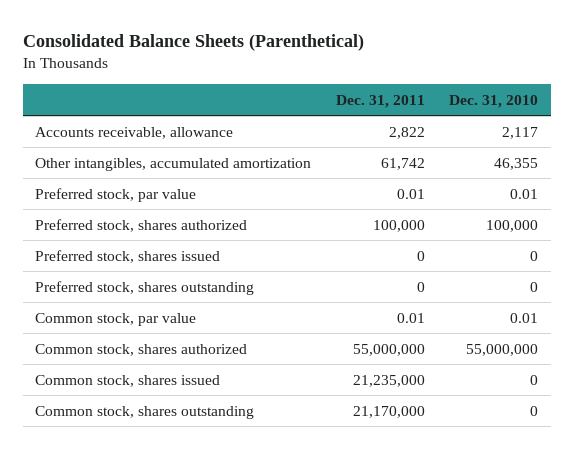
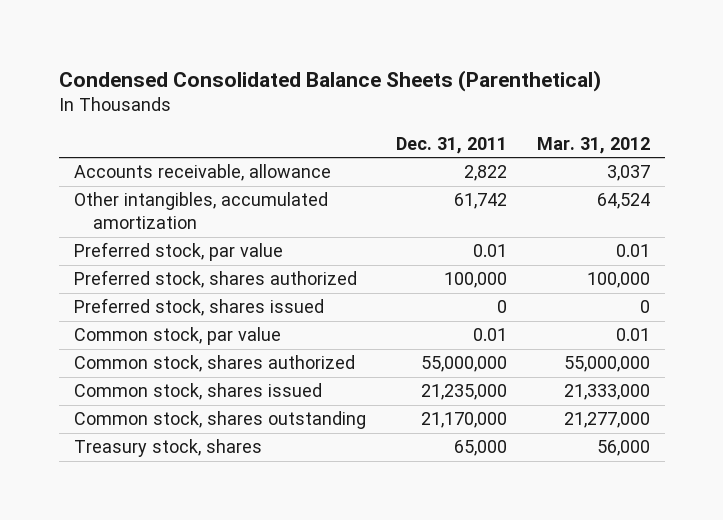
[22,34,364,52] Consolidated Balance Sheets (Parenthetical) -> [58,69,601,92] Condensed Consolidated Balance Sheets (Parenthetical)
[449,94,539,108] Dec. 31, 2010 -> none
none -> [536,136,650,154] Mar. 31, 2012
[35,280,255,295] Preferred stock, shares outstanding -> none
none -> [73,439,262,458] Treasury stock, shares

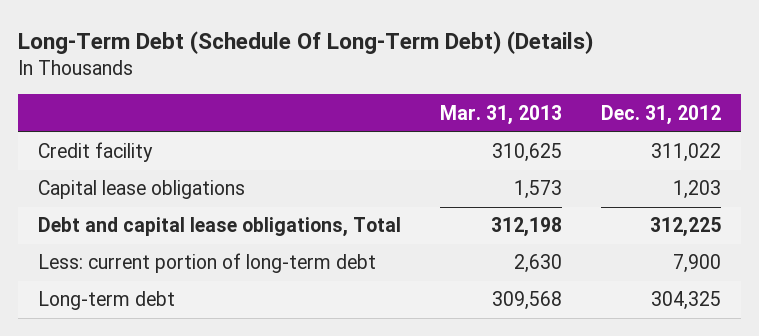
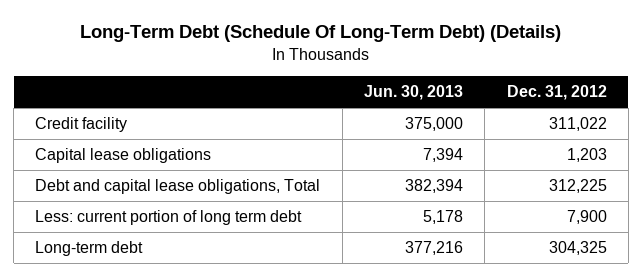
[440,104,563,125] Mar. 31, 2013 -> none
none -> [363,85,463,101] Jun. 30, 2013
[37,253,376,274] Less: current portion of long-term debt -> [35,210,303,226] Less: current portion of long term debt

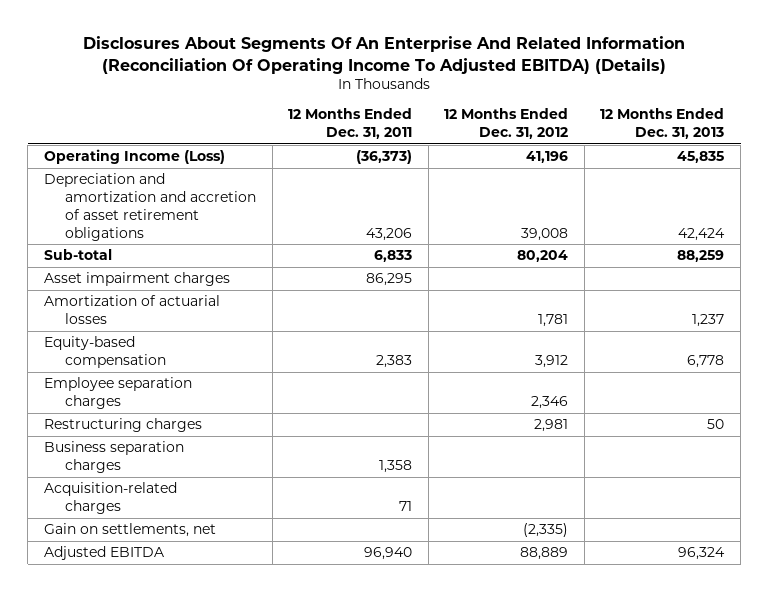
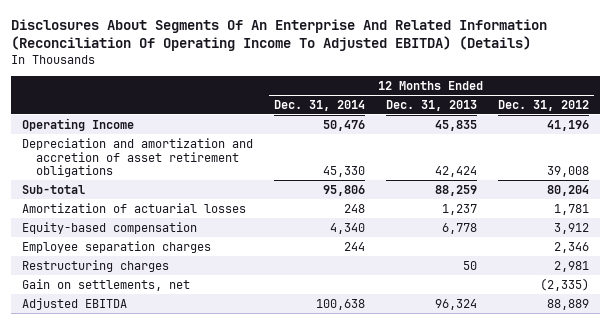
[288,108,413,140] 12 Months Ended Dec. 31, 2011 -> none
none -> [273,99,365,111] Dec. 31, 2014
[43,149,225,165] Operating Income (Loss) -> [21,117,134,131] Operating Income
[43,272,230,287] Asset impairment charges -> none
[43,441,184,474] Business separation charges -> none
[43,482,177,515] Acquisition-related charges -> none

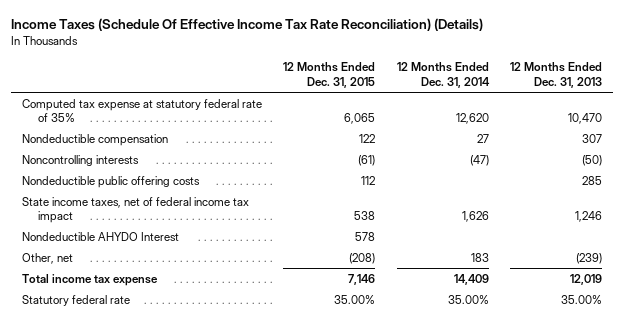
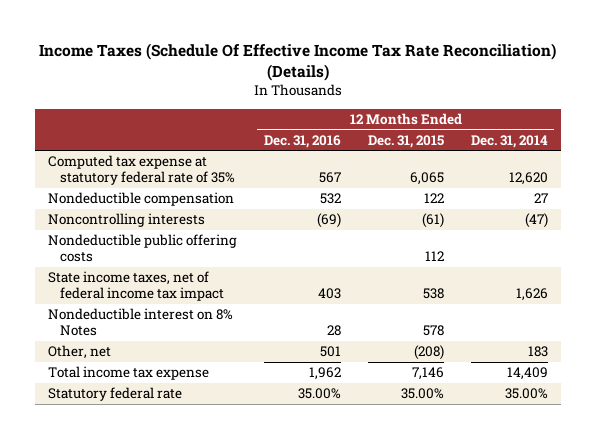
[510,62,603,88] 12 Months Ended Dec. 31, 2013 -> none
none -> [264,134,342,148] Dec. 31, 2016
[21,231,179,241] Nondeductible AHYDO Interest -> [48,308,234,337] Nondeductible interest on 8% Notes

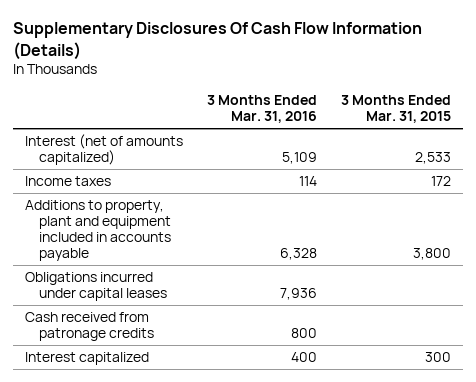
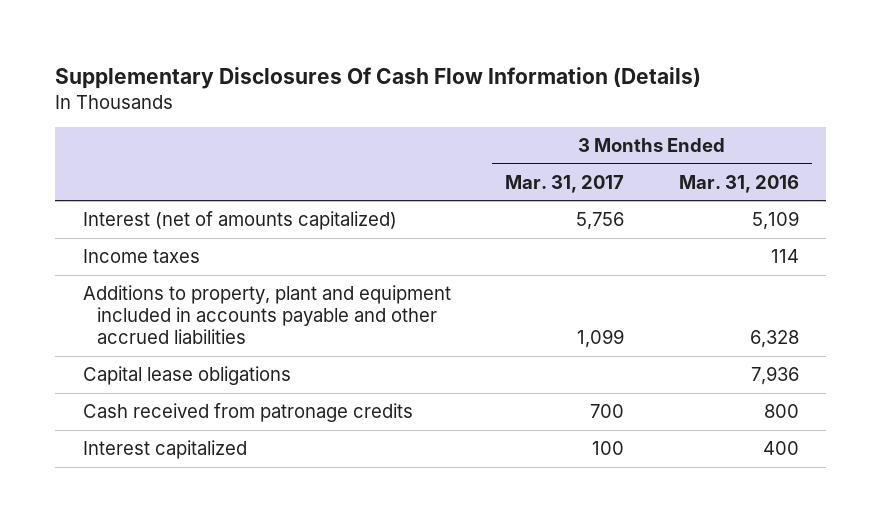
[341,95,452,124] 3 Months Ended Mar. 31, 2015 -> none
none -> [505,174,625,193] Mar. 31, 2017
[24,200,171,262] Additions to property, plant and equipment included in accounts payable -> [82,285,451,345] Additions to property, plant and equipment included in accounts payable and other accrued liabilities
[24,272,167,302] Obligations incurred under capital leases -> [82,366,291,386] Capital lease obligations

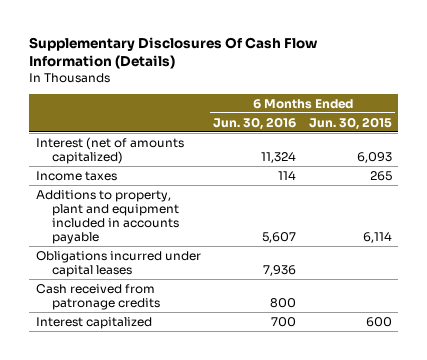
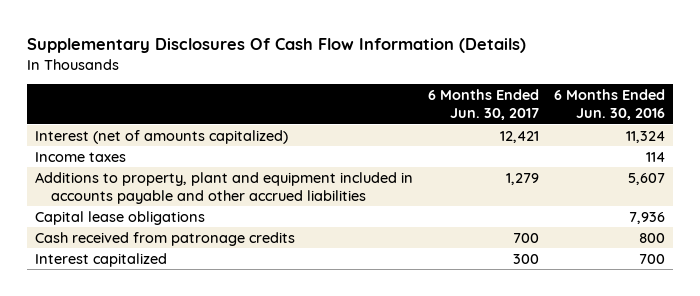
[308,116,392,130] Jun. 30, 2015 -> none
none -> [428,89,540,120] 6 Months Ended Jun. 30, 2017
[35,189,180,244] Additions to property, plant and equipment included in accounts payable -> [35,171,414,204] Additions to property, plant and equipment included in accounts payable and other accrued liabilities
[35,250,201,277] Obligations incurred under capital leases -> [35,210,206,225] Capital lease obligations

